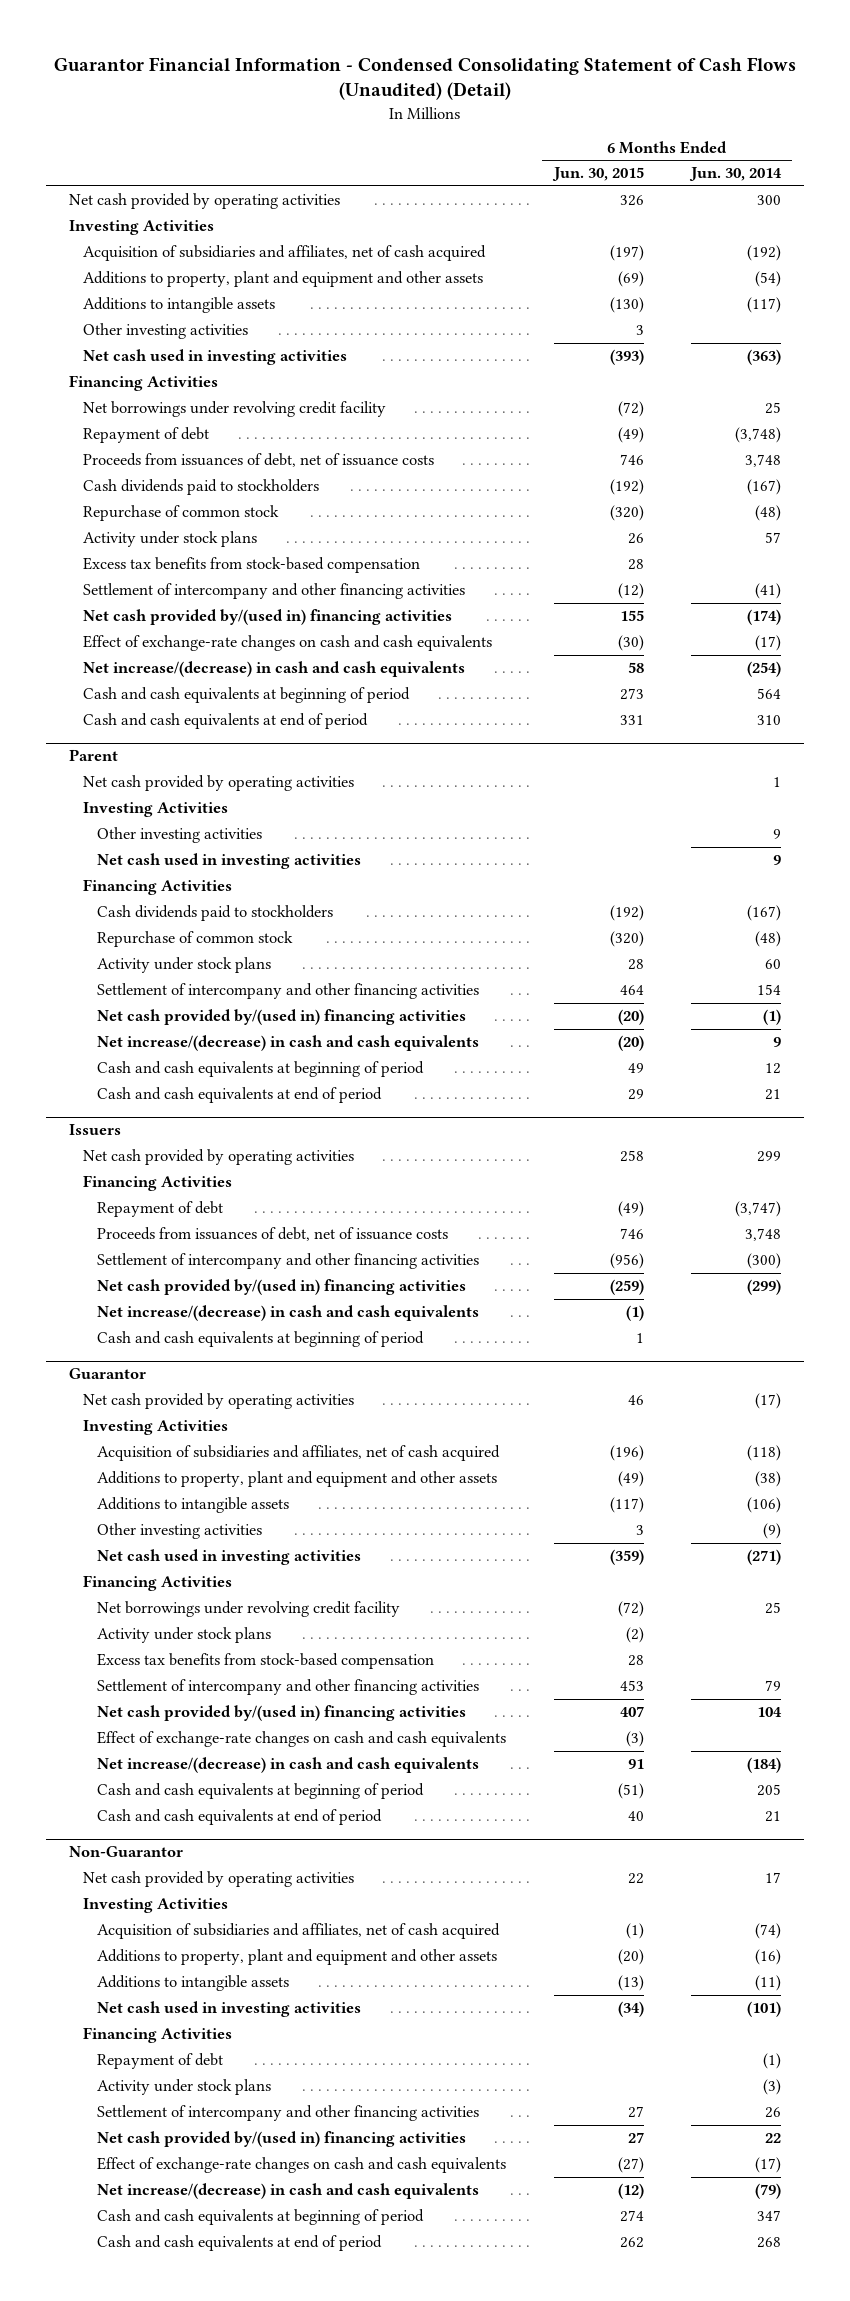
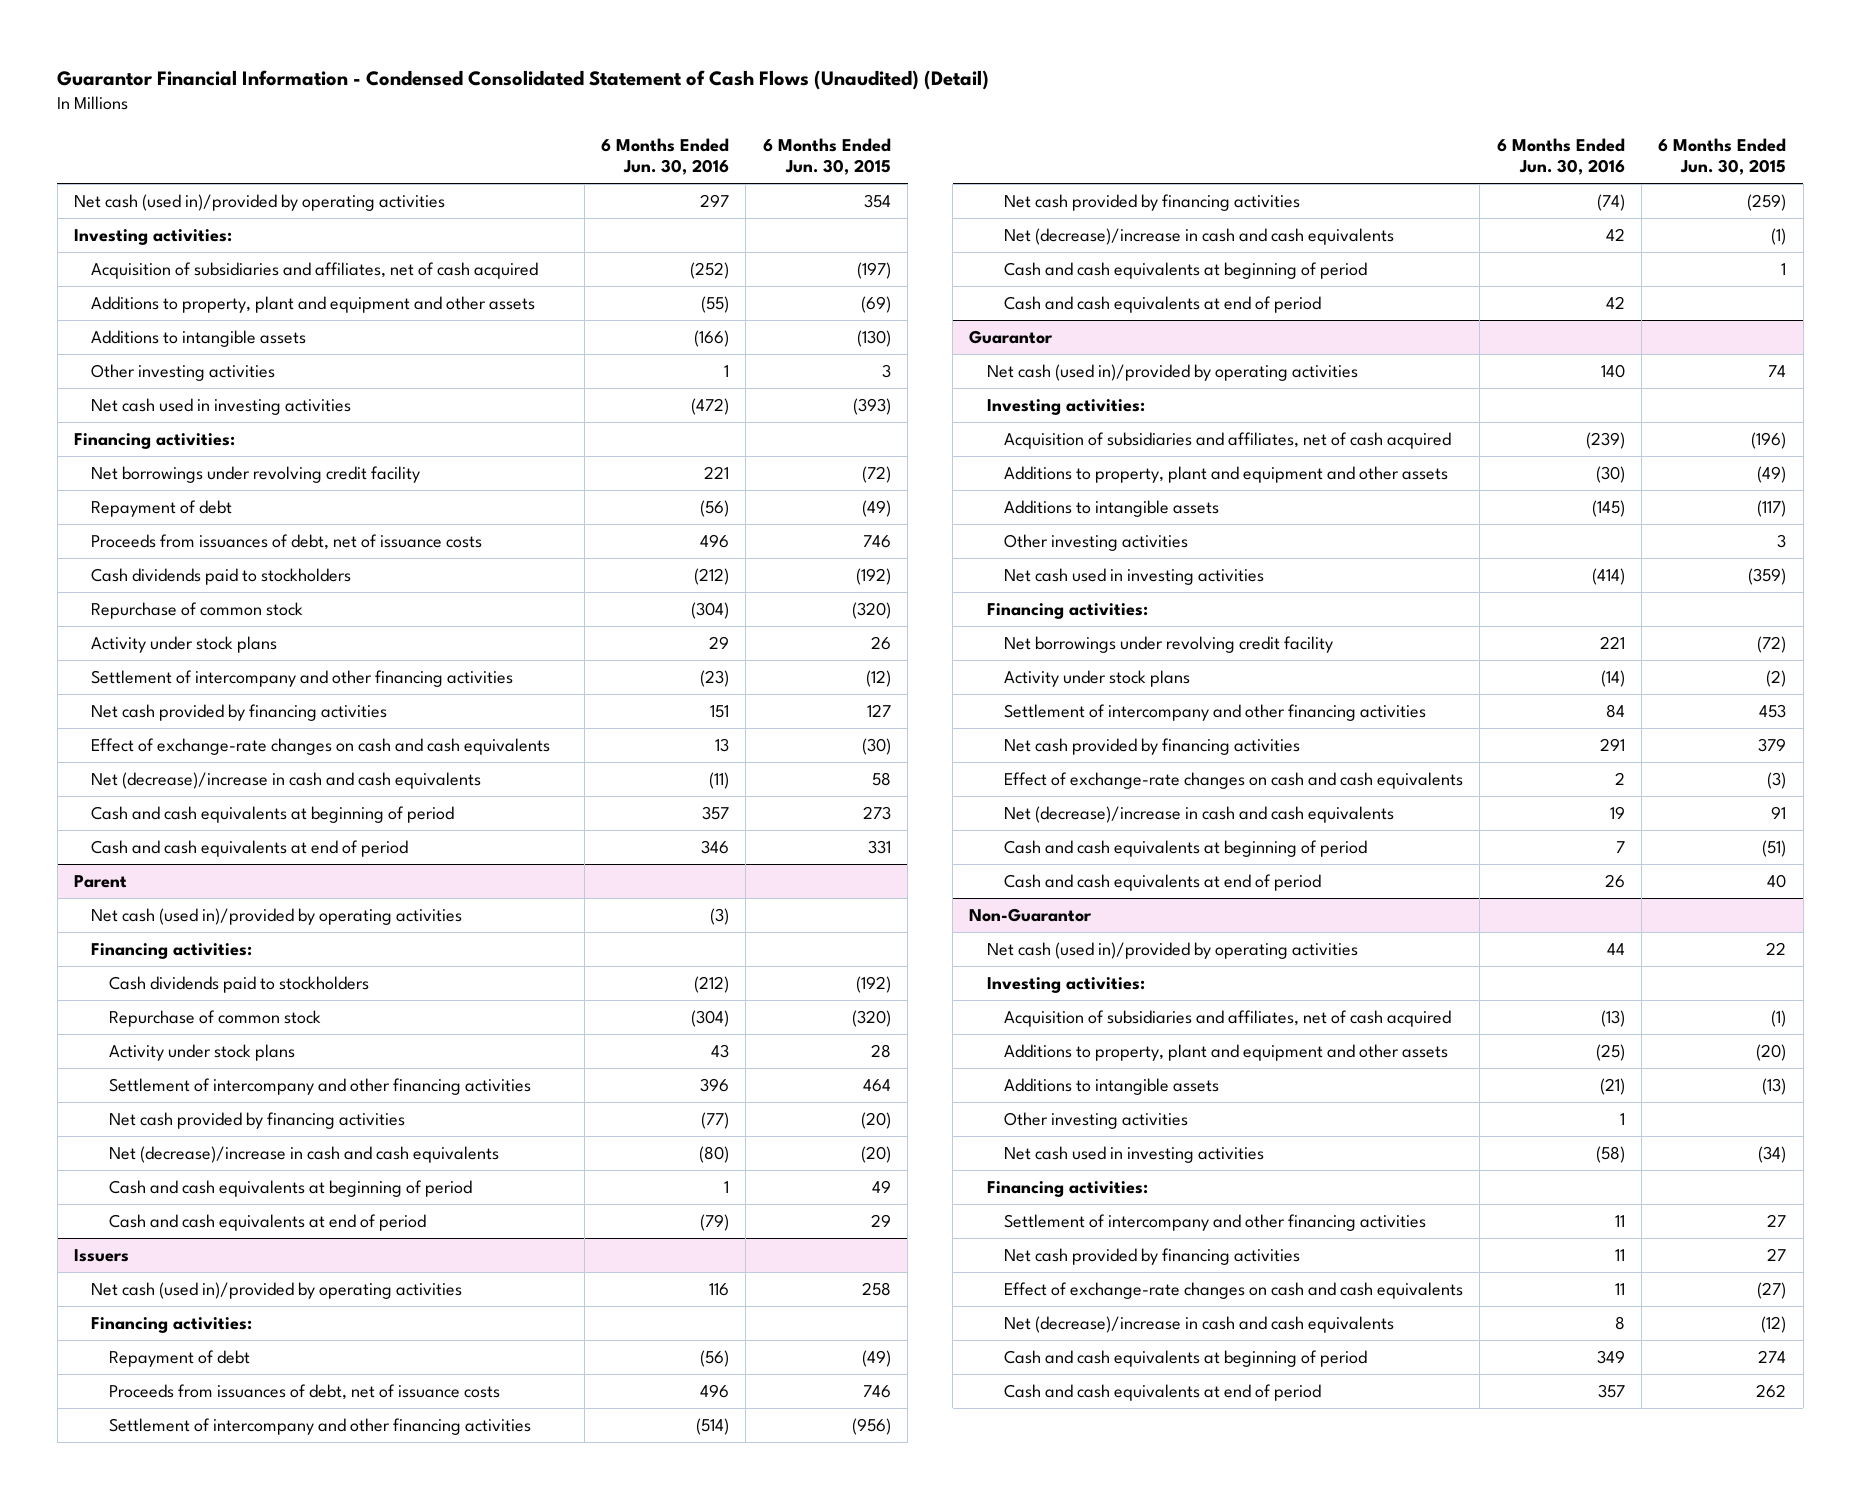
[54,57,797,101] Guarantor Financial Information - Condensed Consolidating Statement of Cash Flows (Unaudited) (Detail) -> [57,70,990,91] Guarantor Financial Information - Condensed Consolidated Statement of Cash Flows (Unaudited) (Detail)
[688,167,782,182] Jun. 30, 2014 -> none
none -> [601,137,730,175] 6 Months Ended Jun. 30, 2016
[69,193,341,210] Net cash provided by operating activities -> [73,194,445,212] Net cash (used in)/provided by operating activities
[619,195,644,207] 326 -> [863,194,891,209] 354
[69,220,215,236] Investing Activities -> [73,229,232,246] Investing activities:
[69,375,219,392] Financing Activities -> [73,433,235,450] Financing activities:
[83,557,421,574] Excess tax benefits from stock-based compensation -> none
[83,609,453,626] Net cash provided by/(used in) financing activities -> [91,704,388,722] Net cash provided by financing activities
[619,610,644,622] 155 -> [866,704,891,718] 127
[83,661,466,678] Net increase/(decrease) in cash and cash equivalents -> [91,772,482,790] Net (decrease)/increase in cash and cash equivalents
[83,802,229,818] Investing Activities -> none
[97,827,263,844] Other investing activities -> none
[97,853,362,870] Net cash used in investing activities -> none
[83,775,355,792] Net cash provided by operating activities -> [91,908,463,926] Net cash (used in)/provided by operating activities
[83,879,233,896] Financing Activities -> [91,943,253,960] Financing activities:
[97,1009,467,1026] Net cash provided by/(used in) financing activities -> [108,1112,405,1130] Net cash provided by financing activities
[97,1035,480,1052] Net increase/(decrease) in cash and cash equivalents -> [108,1146,499,1164] Net (decrease)/increase in cash and cash equivalents
[83,1149,355,1166] Net cash provided by operating activities -> [91,1282,463,1300] Net cash (used in)/provided by operating activities
[83,1175,233,1192] Financing Activities -> [91,1317,253,1334] Financing activities:
[97,1279,467,1296] Net cash provided by/(used in) financing activities -> [1004,194,1301,212] Net cash provided by financing activities
[97,1305,480,1322] Net increase/(decrease) in cash and cash equivalents -> [1004,228,1395,246] Net (decrease)/increase in cash and cash equivalents
none -> [1004,296,1322,314] Cash and cash equivalents at end of period
[83,1393,355,1410] Net cash provided by operating activities -> [986,364,1358,382] Net cash (used in)/provided by operating activities
[627,1395,644,1406] 46 -> [1768,365,1787,378] 74
[83,1420,229,1436] Investing Activities -> [986,399,1145,416] Investing activities:
[83,1575,233,1592] Financing Activities -> [986,603,1148,620] Financing activities:
[97,1653,435,1670] Excess tax benefits from stock-based compensation -> none
[97,1705,467,1722] Net cash provided by/(used in) financing activities -> [1004,738,1301,756] Net cash provided by financing activities
[619,1706,644,1718] 407 -> [1758,738,1787,753] 379
[97,1757,480,1774] Net increase/(decrease) in cash and cash equivalents -> [1004,806,1395,824] Net (decrease)/increase in cash and cash equivalents
[83,1871,355,1888] Net cash provided by operating activities -> [986,942,1358,960] Net cash (used in)/provided by operating activities
[83,1898,229,1914] Investing Activities -> [986,977,1145,994] Investing activities:
none -> [1004,1112,1189,1130] Other investing activities
[97,2053,224,2070] Repayment of debt -> none
[97,2079,272,2096] Activity under stock plans -> none
[83,2027,233,2044] Financing Activities -> [986,1181,1148,1198] Financing activities:
[97,2131,467,2148] Net cash provided by/(used in) financing activities -> [1004,1248,1301,1266] Net cash provided by financing activities
[97,2183,480,2200] Net increase/(decrease) in cash and cash equivalents -> [1004,1316,1395,1334] Net (decrease)/increase in cash and cash equivalents

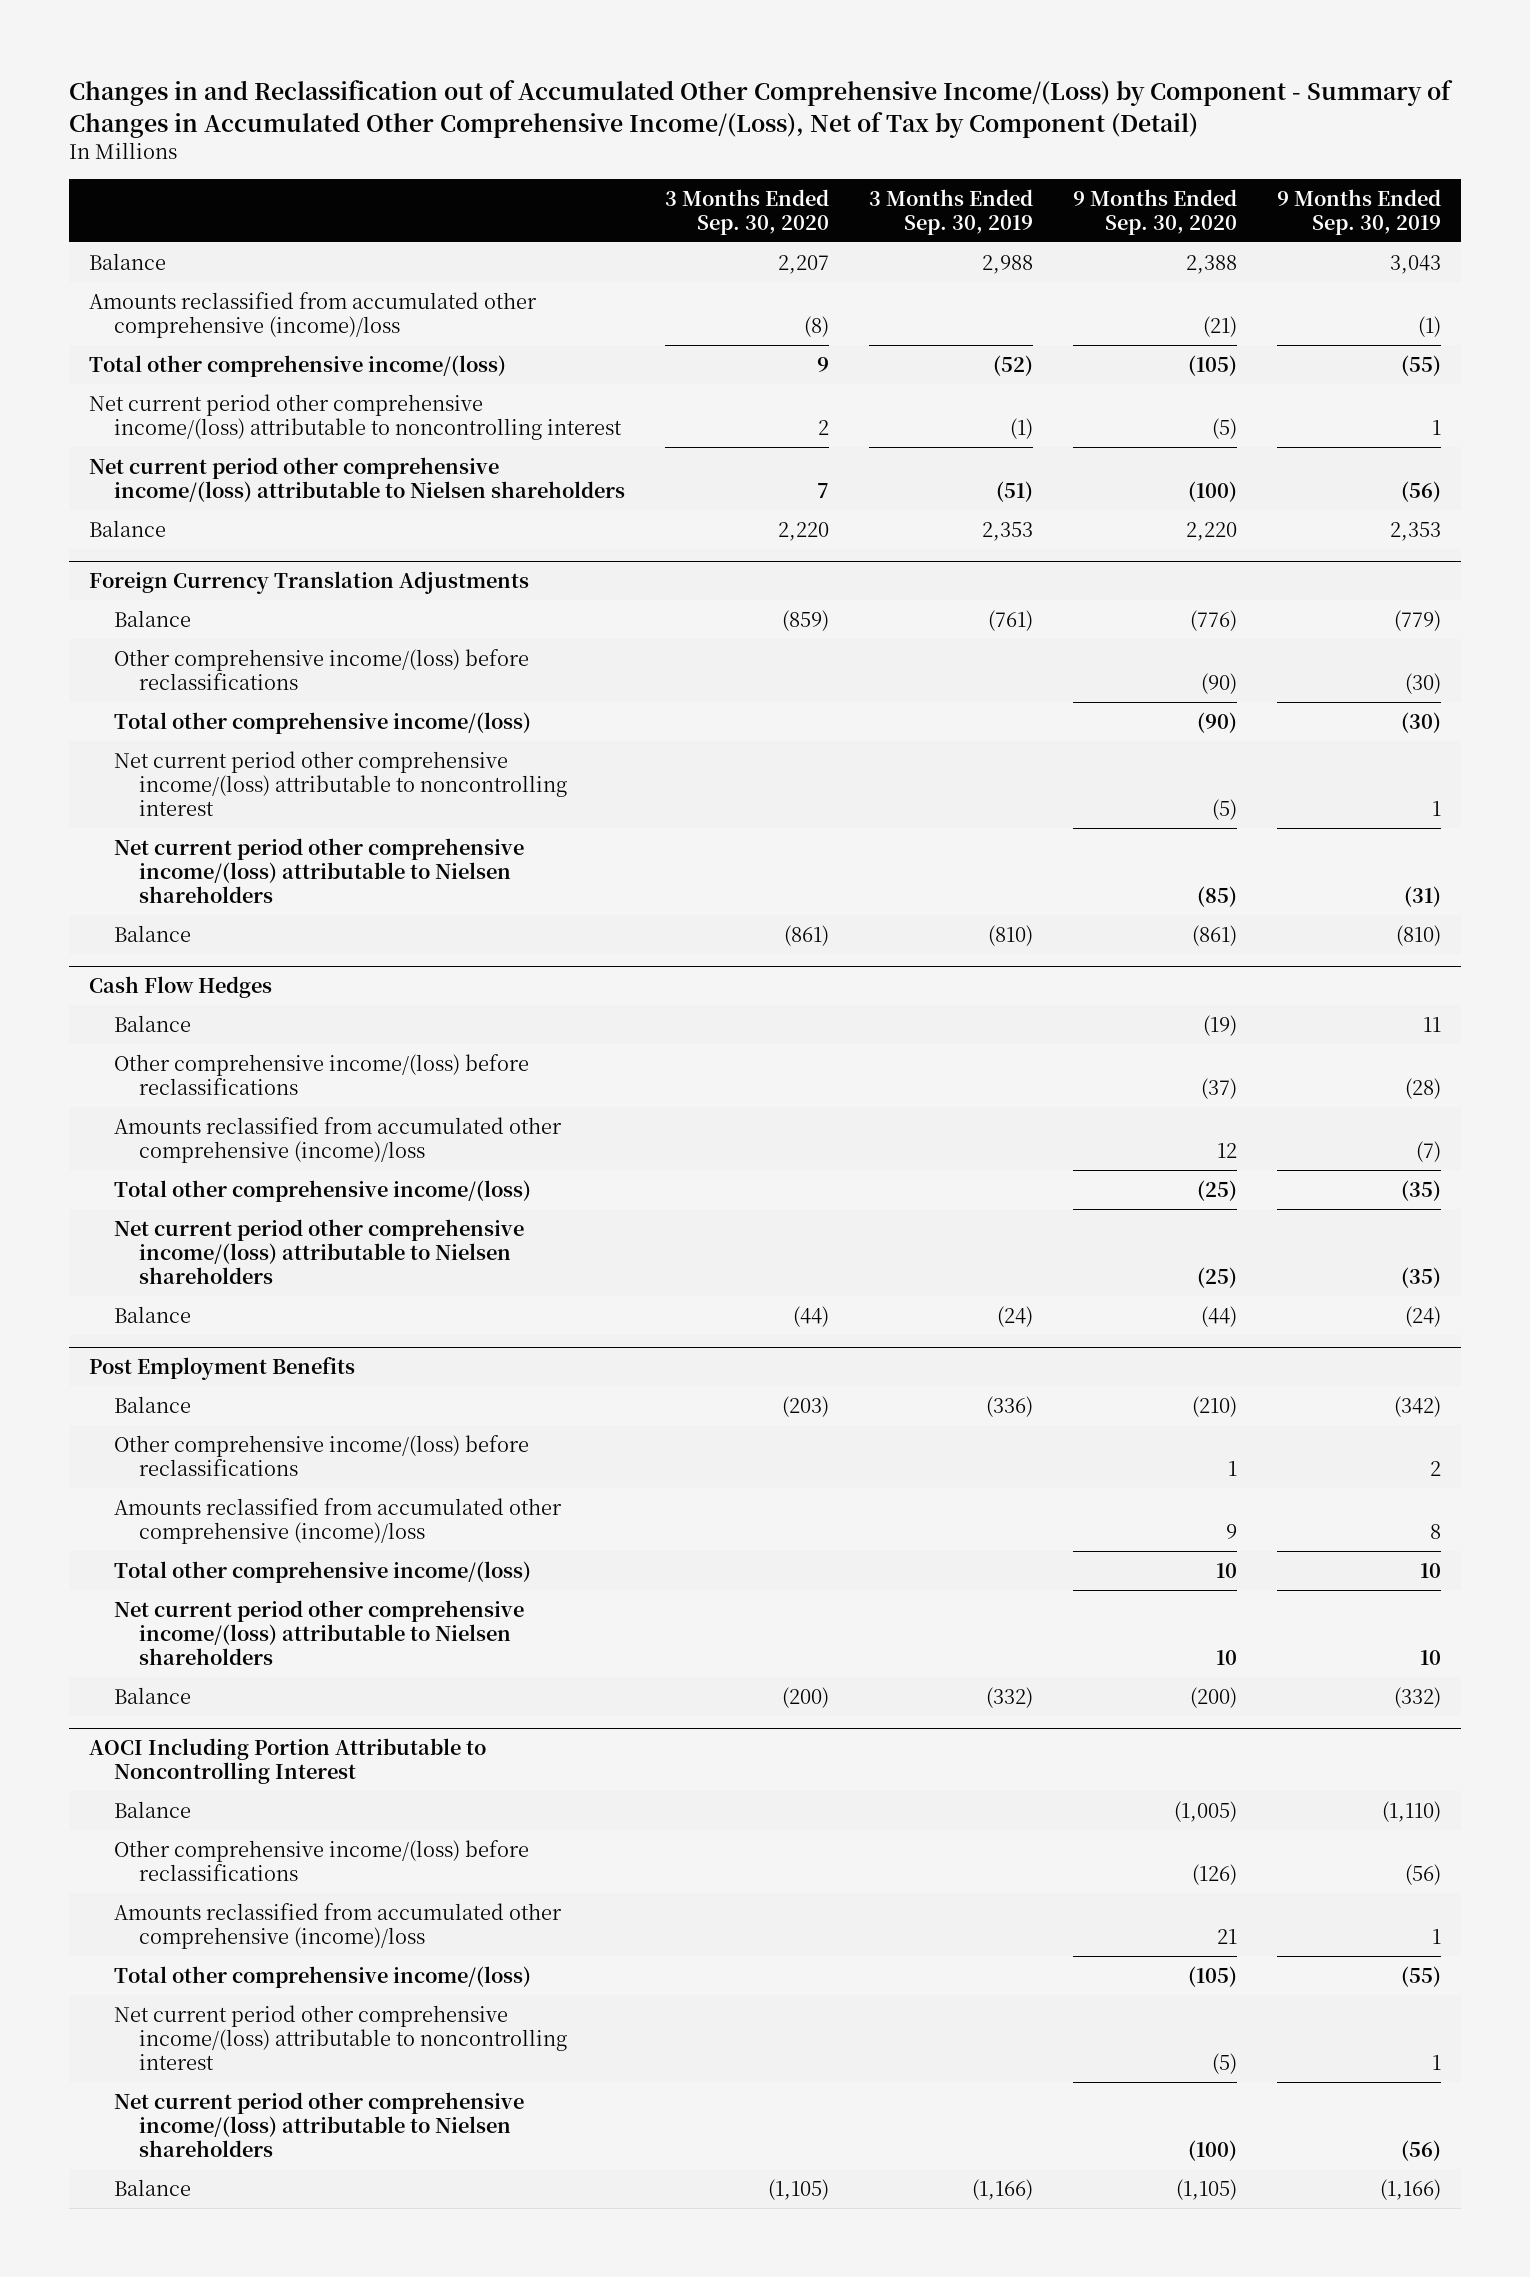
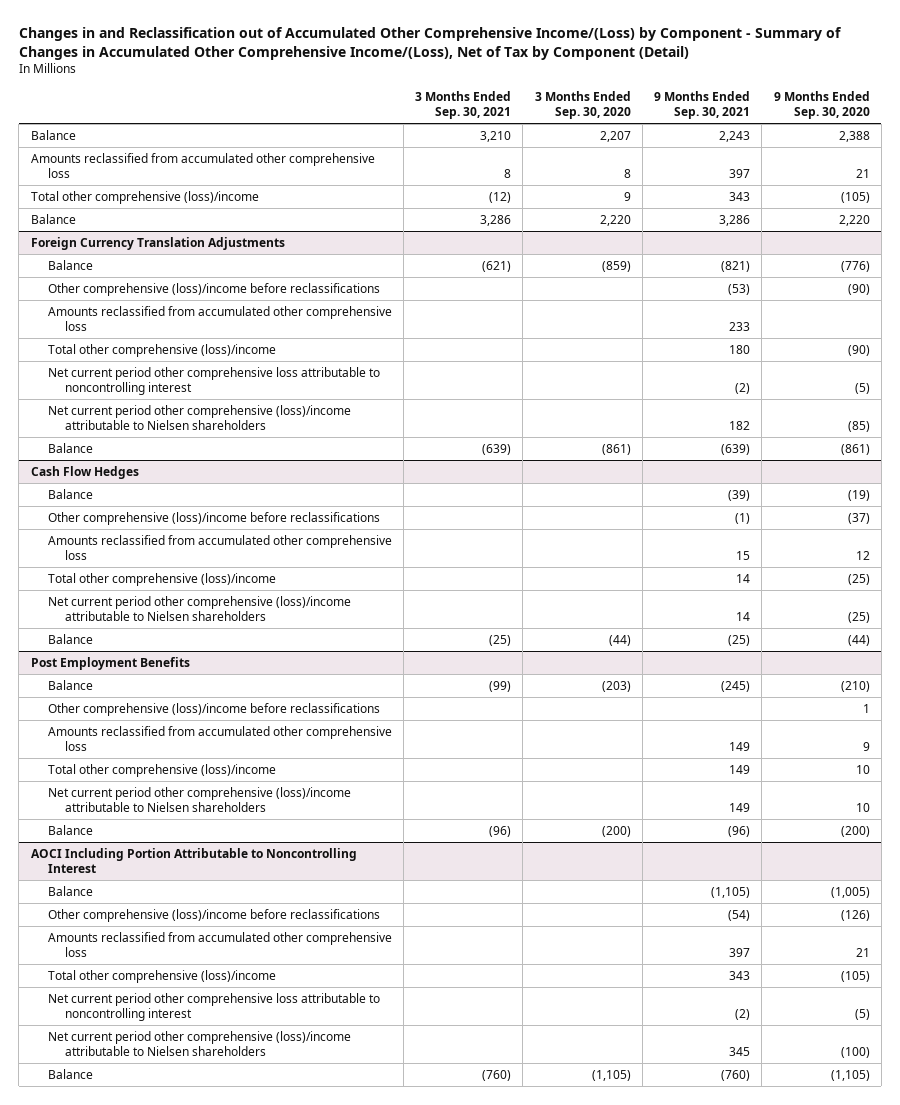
[869,188,1034,235] 3 Months Ended Sep. 30, 2019 -> none
[1276,188,1441,235] 9 Months Ended Sep. 30, 2019 -> none
none -> [415,91,512,119] 3 Months Ended Sep. 30, 2021
none -> [654,91,751,119] 9 Months Ended Sep. 30, 2021
[89,393,623,440] Net current period other comprehensive income/(loss) attributable to noncontrolling interest -> none
[89,456,626,502] Net current period other comprehensive income/(loss) attributable to Nielsen shareholders -> none
[89,291,538,338] Amounts reclassified from accumulated other comprehensive (income)/loss -> [30,153,375,178] Amounts reclassified from accumulated other comprehensive loss
[804,315,830,337] (8) -> [623,168,631,178] 8
[1202,315,1237,337] (21) -> [855,168,870,178] 21
[89,354,507,377] Total other comprehensive income/(loss) -> [30,191,259,205] Total other comprehensive (loss)/income
[114,648,530,690] Other comprehensive income/(loss) before reclassifications -> [47,283,380,297] Other comprehensive (loss)/income before reclassifications
none -> [47,306,392,331] Amounts reclassified from accumulated other comprehensive loss
[114,711,532,734] Total other comprehensive income/(loss) -> [47,344,276,358] Total other comprehensive (loss)/income
[114,750,568,817] Net current period other comprehensive income/(loss) attributable to noncontrolling interest -> [47,367,380,395] Net current period other comprehensive loss attributable to noncontrolling interest
[114,837,525,904] Net current period other comprehensive income/(loss) attributable to Nielsen shareholders -> [47,405,351,430] Net current period other comprehensive (loss)/income attributable to Nielsen shareholders
[114,1053,530,1095] Other comprehensive income/(loss) before reclassifications -> [47,512,380,526] Other comprehensive (loss)/income before reclassifications
[114,1116,563,1163] Amounts reclassified from accumulated other comprehensive (income)/loss -> [47,535,392,560] Amounts reclassified from accumulated other comprehensive loss
[114,1179,532,1202] Total other comprehensive income/(loss) -> [47,573,276,587] Total other comprehensive (loss)/income
[114,1218,525,1285] Net current period other comprehensive income/(loss) attributable to Nielsen shareholders -> [47,596,351,621] Net current period other comprehensive (loss)/income attributable to Nielsen shareholders
[114,1434,530,1476] Other comprehensive income/(loss) before reclassifications -> [47,703,380,717] Other comprehensive (loss)/income before reclassifications
[114,1497,563,1544] Amounts reclassified from accumulated other comprehensive (income)/loss -> [47,726,392,751] Amounts reclassified from accumulated other comprehensive loss
[114,1560,532,1583] Total other comprehensive income/(loss) -> [47,764,276,778] Total other comprehensive (loss)/income
[114,1599,525,1666] Net current period other comprehensive income/(loss) attributable to Nielsen shareholders -> [47,787,351,812] Net current period other comprehensive (loss)/income attributable to Nielsen shareholders
[114,1839,530,1881] Other comprehensive income/(loss) before reclassifications -> [47,909,380,923] Other comprehensive (loss)/income before reclassifications
[114,1902,563,1949] Amounts reclassified from accumulated other comprehensive (income)/loss -> [47,932,392,957] Amounts reclassified from accumulated other comprehensive loss
[114,1965,532,1988] Total other comprehensive income/(loss) -> [47,970,276,984] Total other comprehensive (loss)/income
[114,2004,568,2071] Net current period other comprehensive income/(loss) attributable to noncontrolling interest -> [47,993,380,1021] Net current period other comprehensive loss attributable to noncontrolling interest
[114,2091,525,2158] Net current period other comprehensive income/(loss) attributable to Nielsen shareholders -> [47,1031,351,1056] Net current period other comprehensive (loss)/income attributable to Nielsen shareholders

